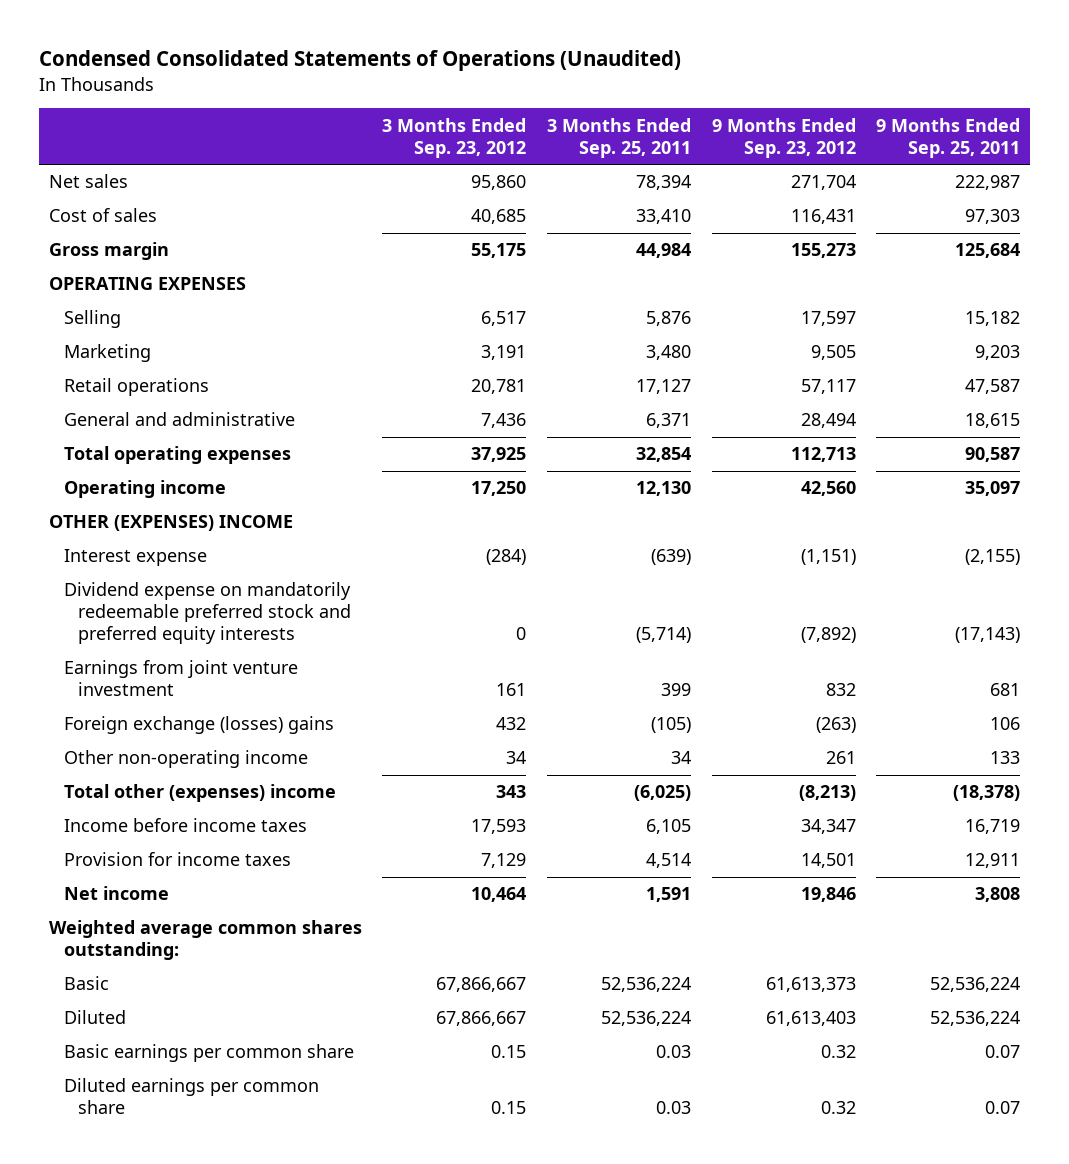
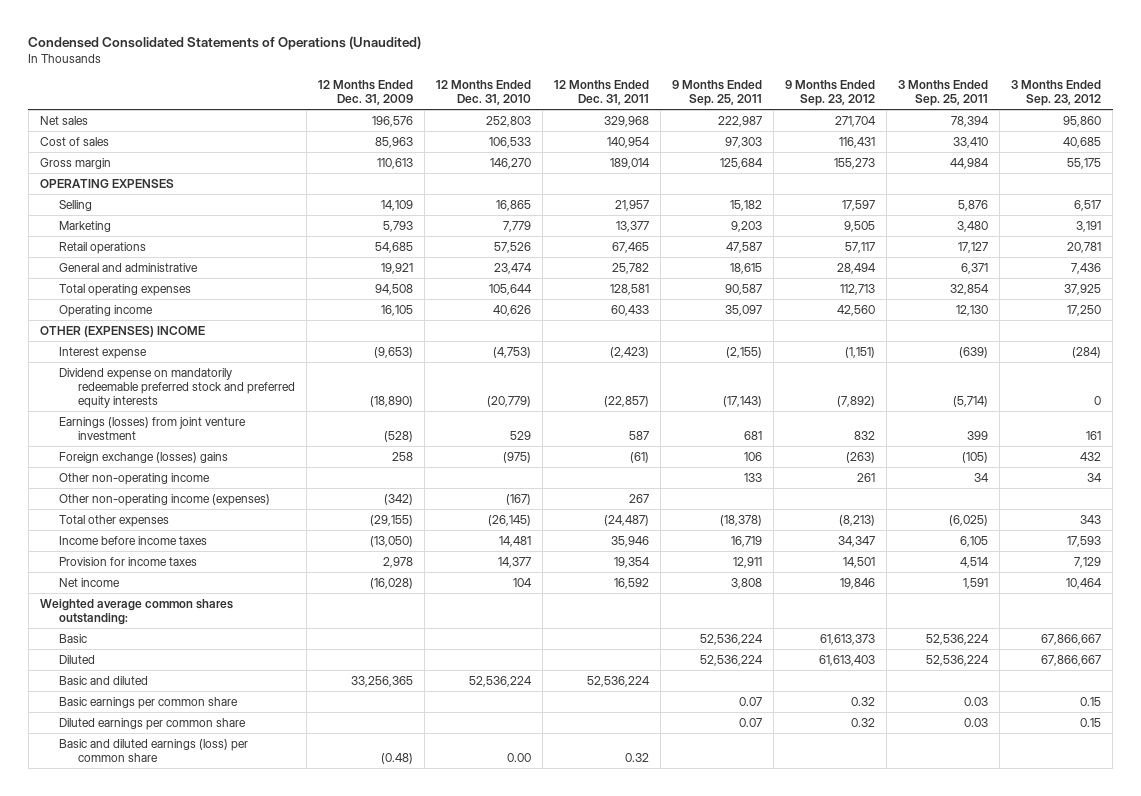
none -> [317,80,413,106] 12 Months Ended Dec. 31, 2009
none -> [435,80,531,106] 12 Months Ended Dec. 31, 2010
none -> [553,80,649,106] 12 Months Ended Dec. 31, 2011
[63,660,298,697] Earnings from joint venture investment -> [58,416,246,440] Earnings (losses) from joint venture investment
none -> [58,493,270,506] Other non-operating income (expenses)
[63,784,336,803] Total other (expenses) income -> [58,514,169,527] Total other expenses
none -> [58,675,148,685] Basic and diluted
none -> [58,738,248,762] Basic and diluted earnings (loss) per common share

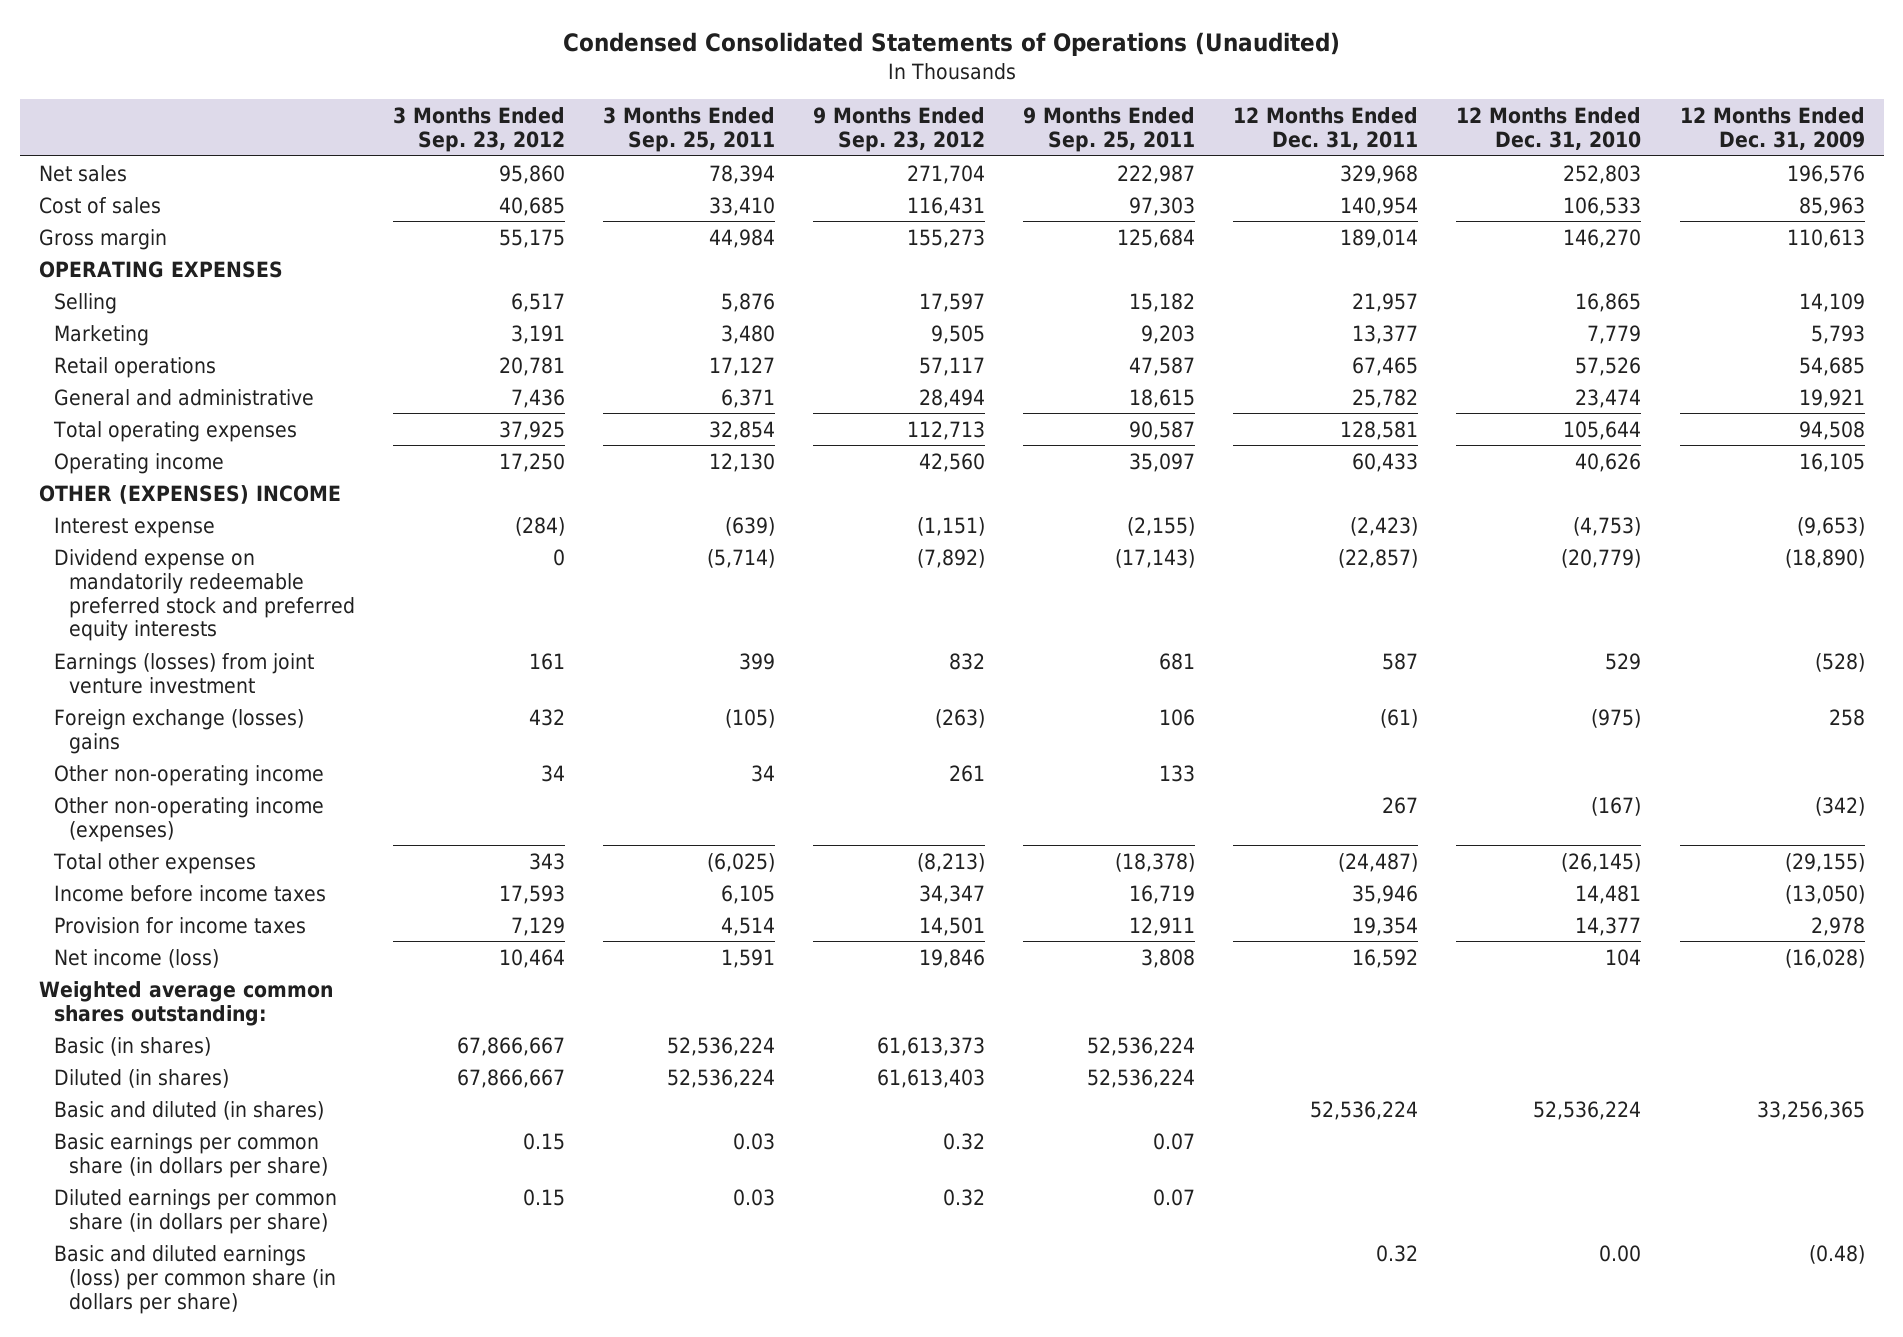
[58,577,120,587] Net income -> [53,948,219,968] Net income (loss)
[58,633,87,643] Basic -> [53,1036,211,1056] Basic (in shares)
[58,654,95,664] Diluted -> [53,1068,229,1088] Diluted (in shares)
[58,675,148,685] Basic and diluted -> [53,1100,324,1120] Basic and diluted (in shares)
[58,696,238,709] Basic earnings per common share -> [53,1132,328,1178] Basic earnings per common share (in dollars per share)
[58,717,246,730] Diluted earnings per common share -> [53,1188,337,1234] Diluted earnings per common share (in dollars per share)
[58,738,248,762] Basic and diluted earnings (loss) per common share -> [53,1244,336,1314] Basic and diluted earnings (loss) per common share (in dollars per share)

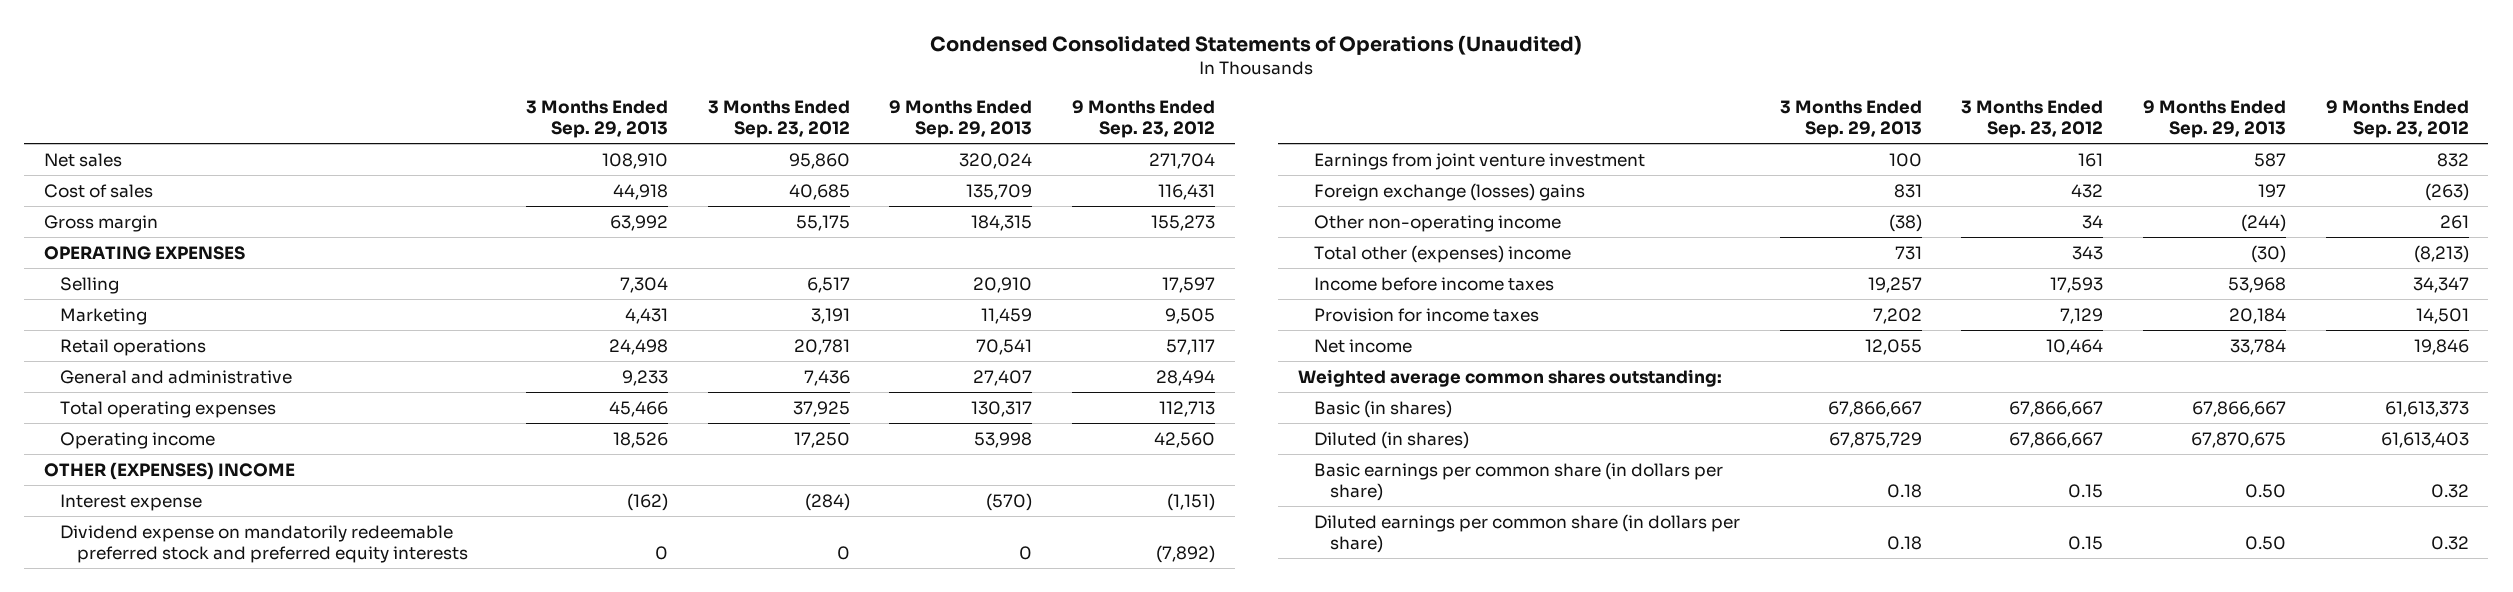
[603,106,776,152] 3 Months Ended Sep. 25, 2011 -> none
[1023,106,1196,152] 9 Months Ended Sep. 25, 2011 -> none
[1233,106,1419,150] 12 Months Ended Dec. 31, 2011 -> none
[1456,106,1642,150] 12 Months Ended Dec. 31, 2010 -> none
[1679,106,1865,150] 12 Months Ended Dec. 31, 2009 -> none
none -> [526,100,669,139] 3 Months Ended Sep. 29, 2013
none -> [889,100,1033,139] 9 Months Ended Sep. 29, 2013
[53,652,314,694] Earnings (losses) from joint venture investment -> [1313,152,1645,170] Earnings from joint venture investment
[53,796,324,842] Other non-operating income (expenses) -> none
[52,852,256,874] Total other expenses -> [1313,244,1571,263] Total other (expenses) income
[53,948,219,968] Net income (loss) -> [1313,338,1412,353] Net income
[53,1100,324,1120] Basic and diluted (in shares) -> none
[53,1244,336,1314] Basic and diluted earnings (loss) per common share (in dollars per share) -> none

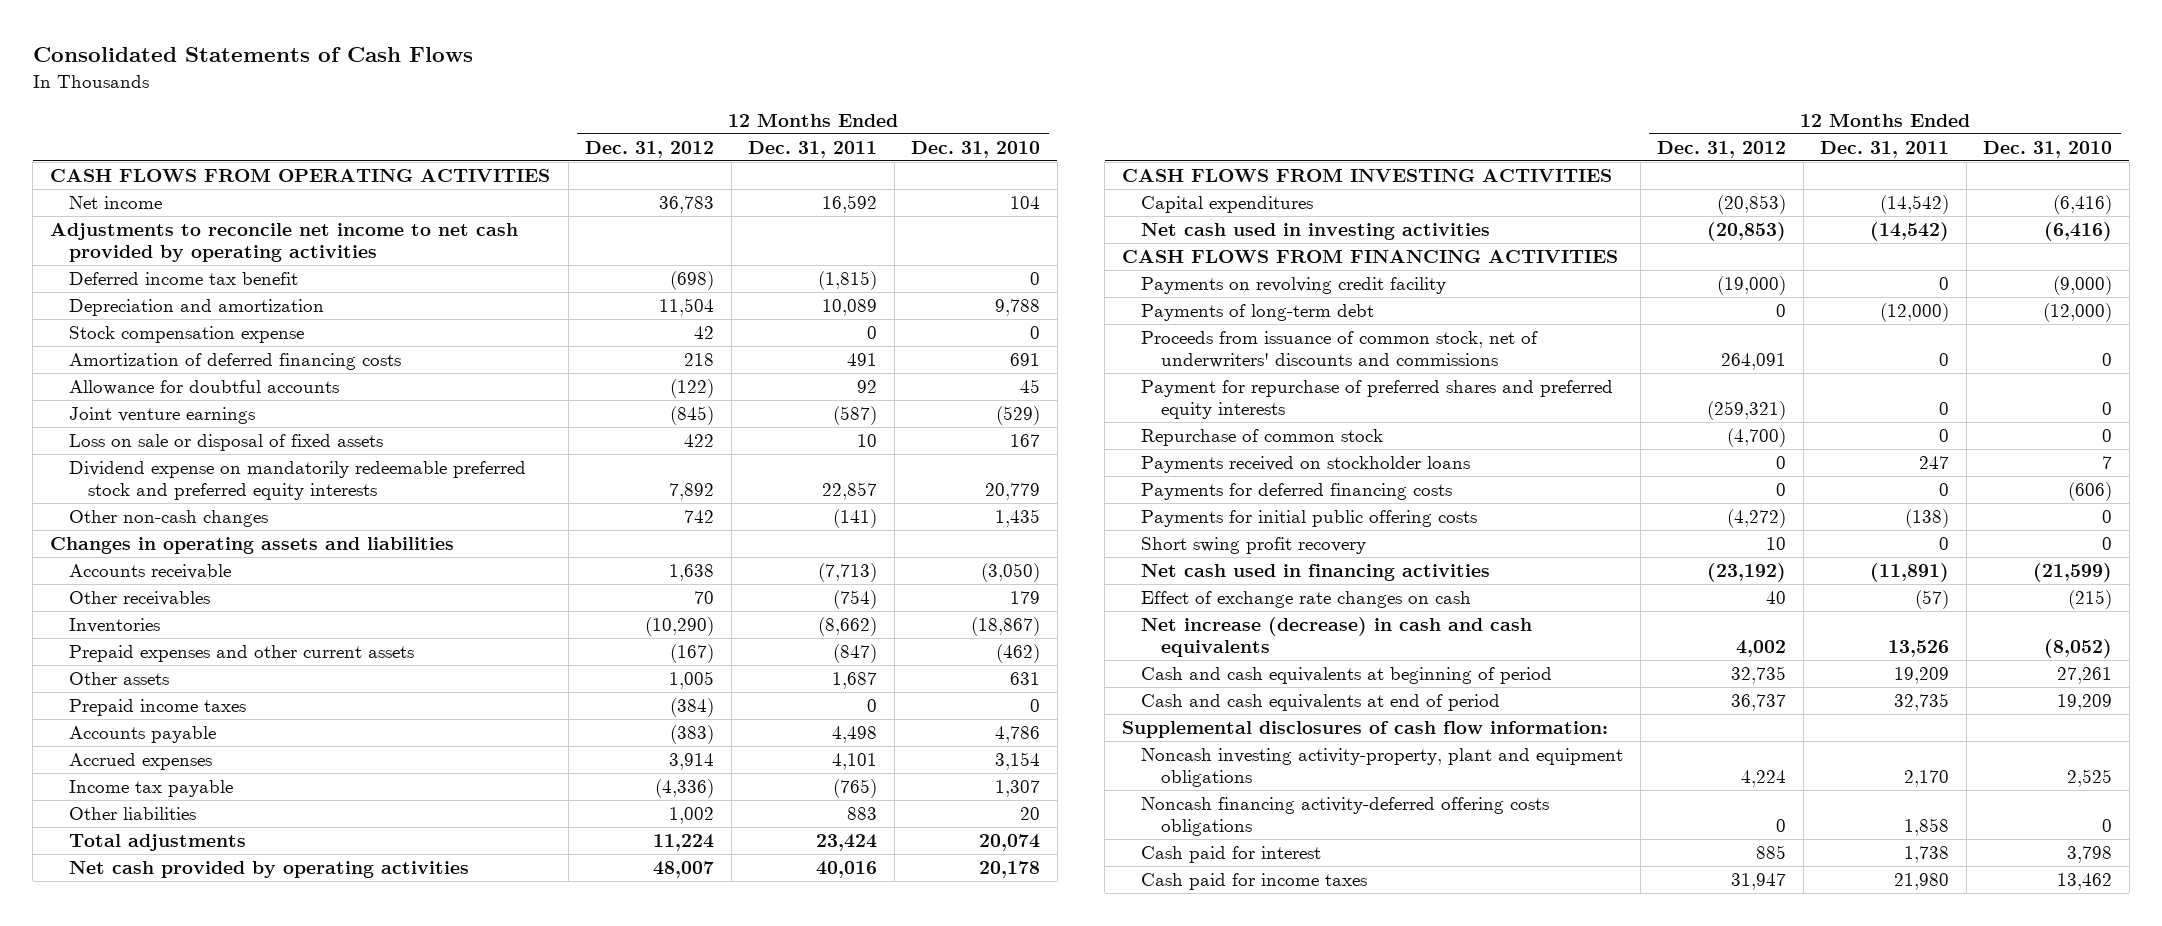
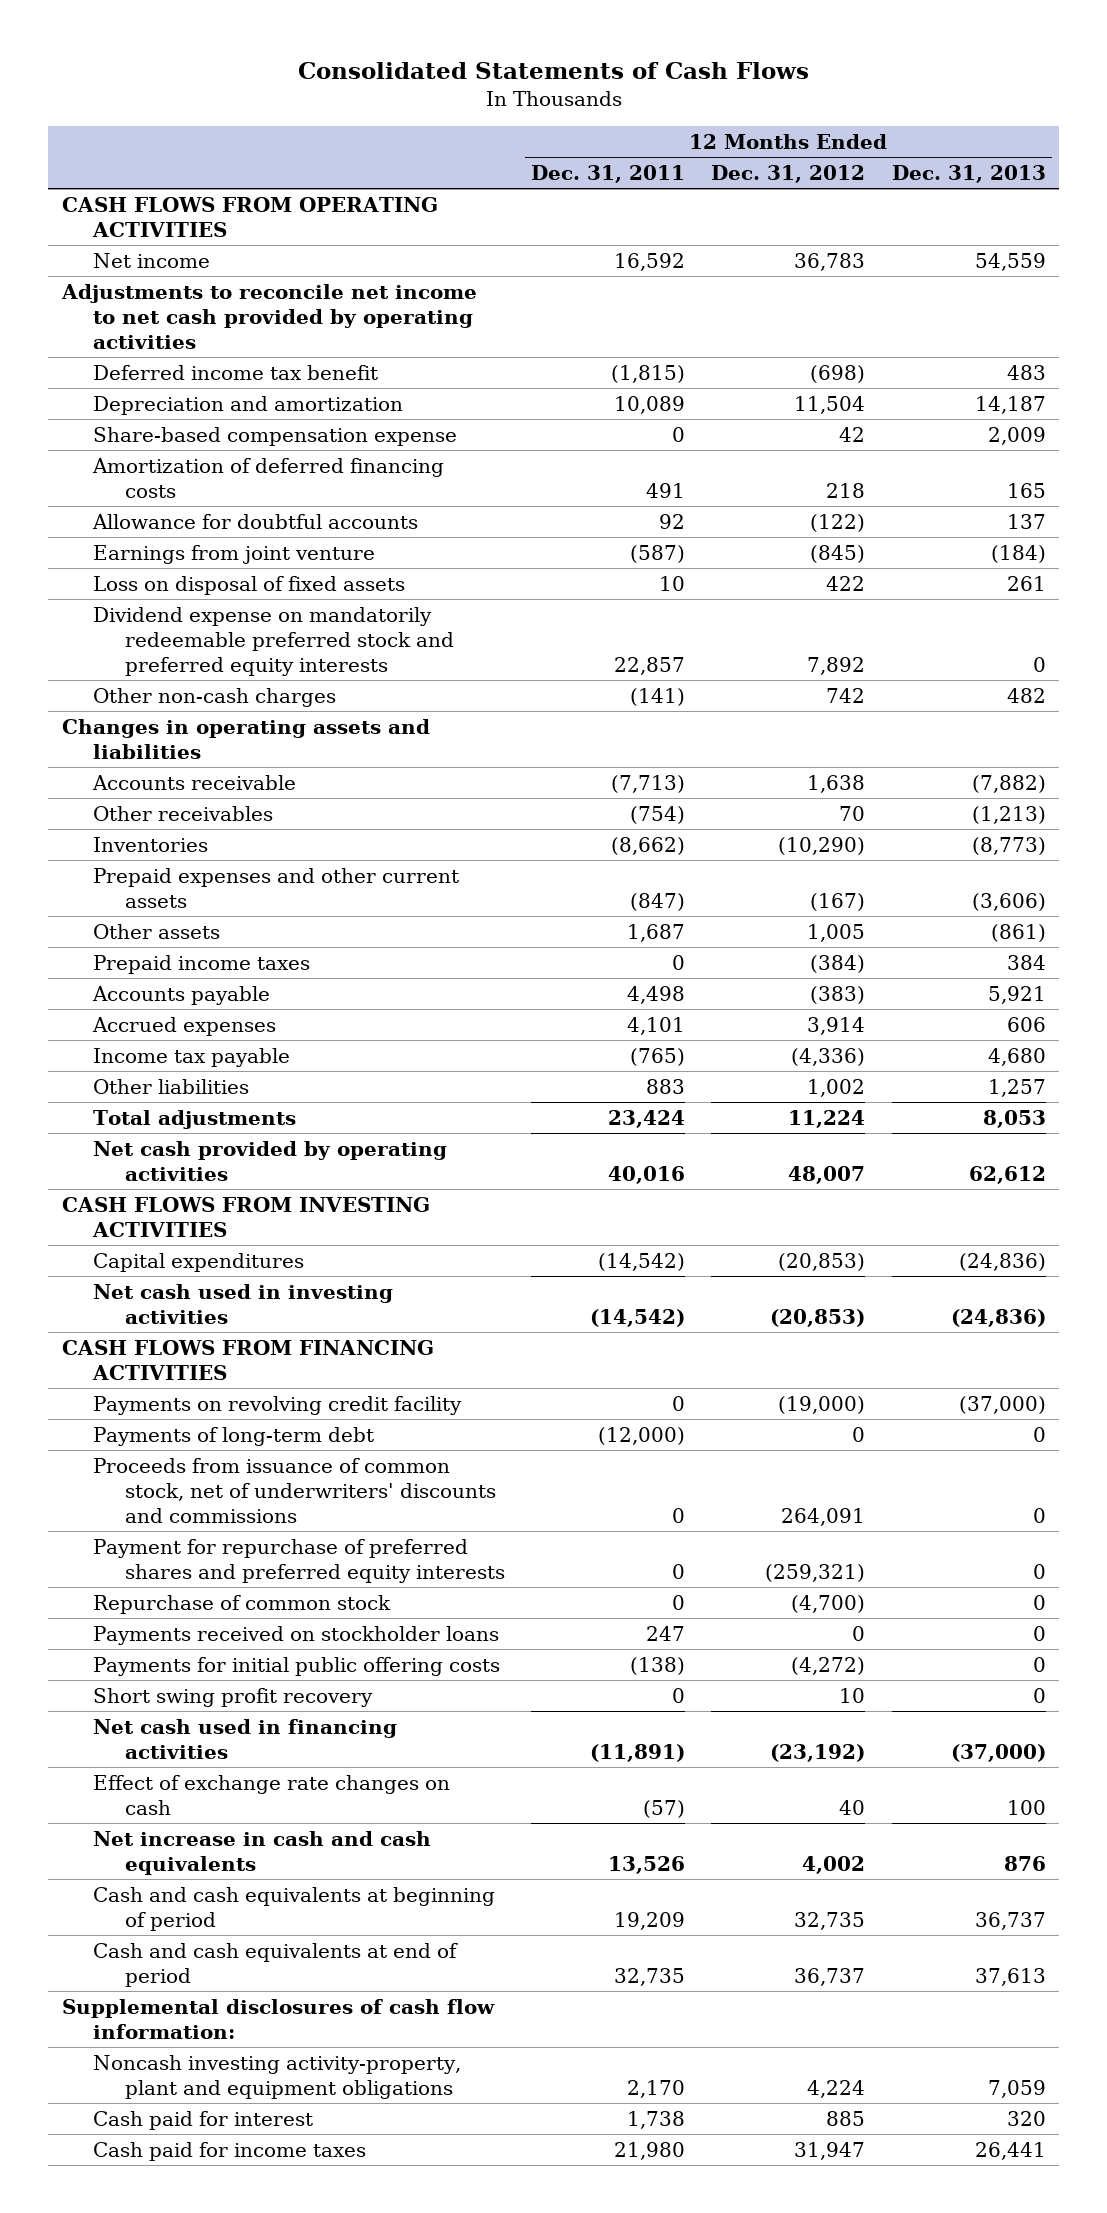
[911,140,1041,158] Dec. 31, 2010 -> none
none -> [891,165,1046,184] Dec. 31, 2013
[69,325,305,343] Stock compensation expense -> [93,426,458,446] Share-based compensation expense
[69,406,256,424] Joint venture earnings -> [93,544,376,564] Earnings from joint venture
[69,433,384,451] Loss on sale or disposal of fixed assets -> [93,575,406,595] Loss on disposal of fixed assets
[69,509,269,527] Other non-cash changes -> [93,687,337,707] Other non-cash charges
[1141,482,1453,500] Payments for deferred financing costs -> none
[1141,616,1533,658] Net increase (decrease) in cash and cash equivalents -> [93,1830,432,1875] Net increase in cash and cash equivalents
[1141,796,1550,837] Noncash financing activity-deferred offering costs obligations -> none

